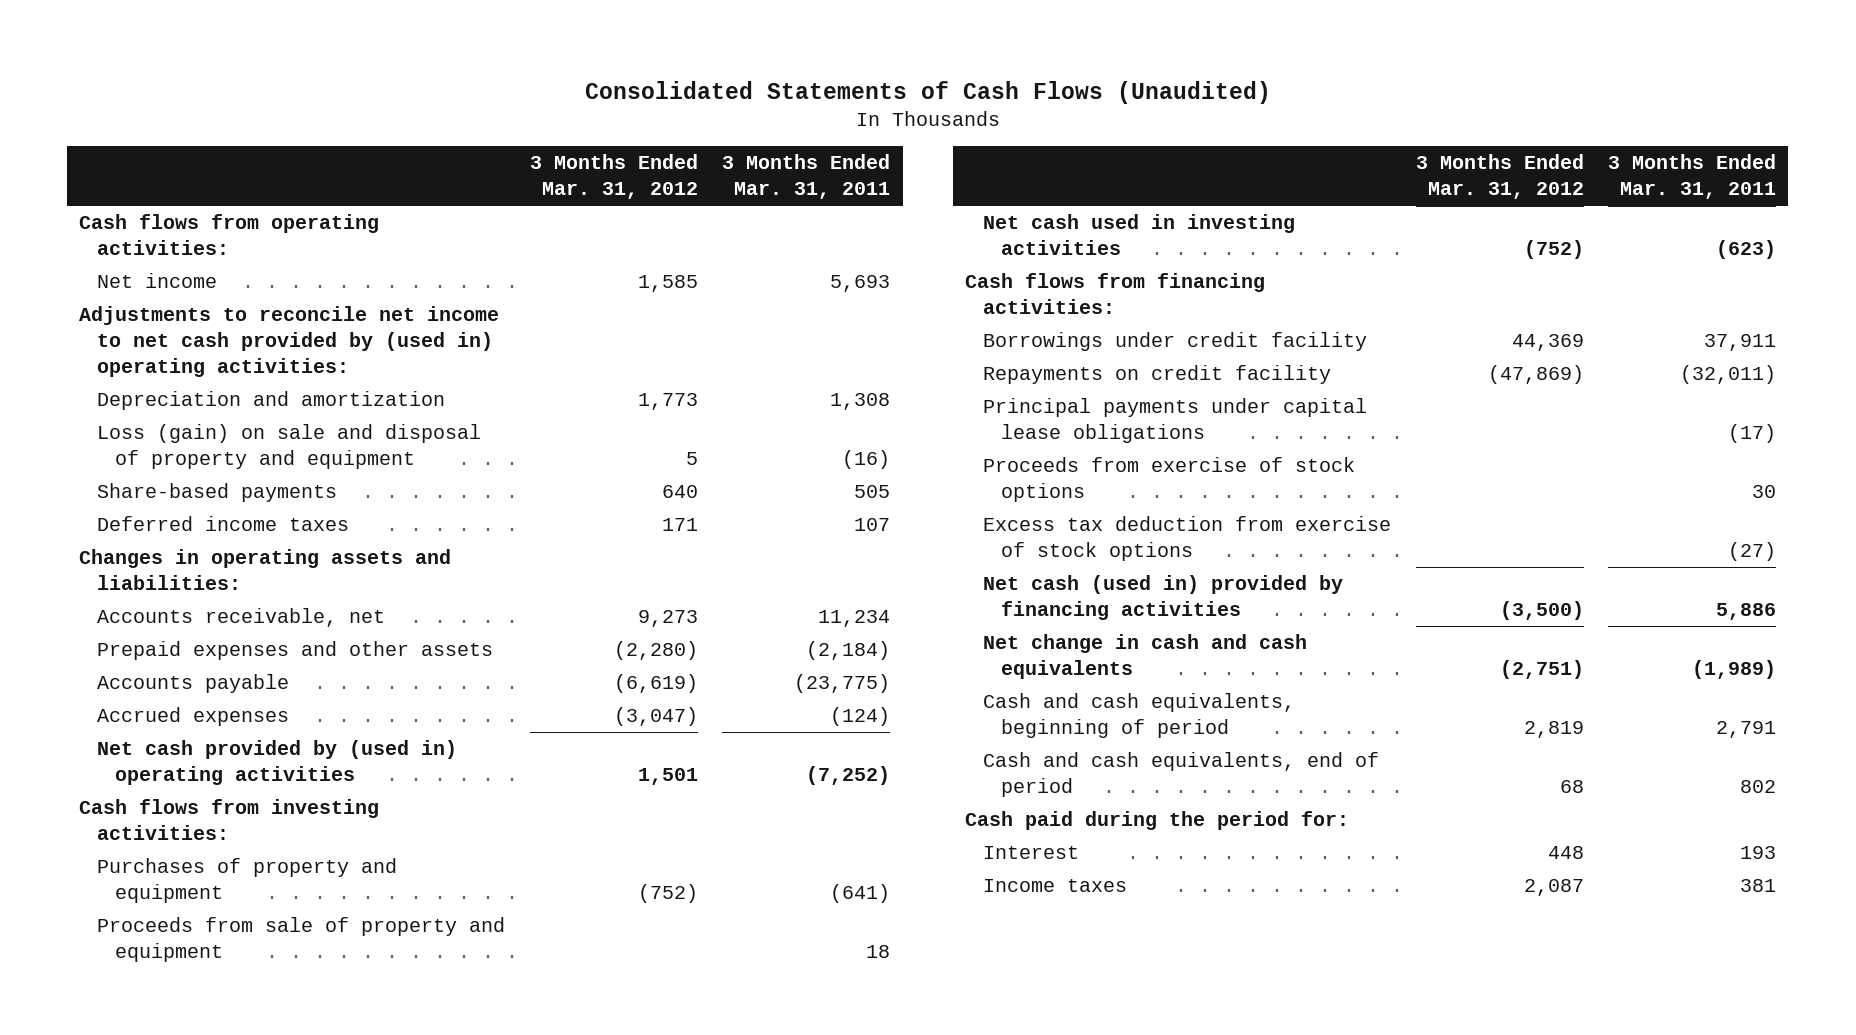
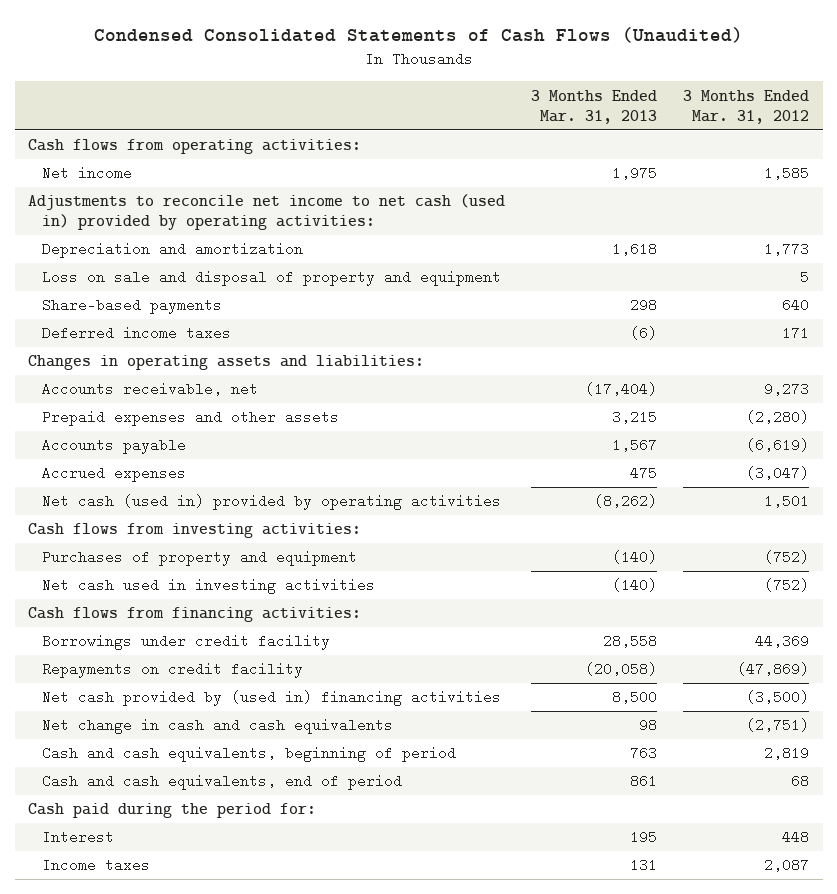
[584,80,1271,104] Consolidated Statements of Cash Flows (Unaudited) -> [93,27,743,44] Condensed Consolidated Statements of Cash Flows (Unaudited)
[722,154,891,200] 3 Months Ended Mar. 31, 2011 -> none
none -> [531,89,658,124] 3 Months Ended Mar. 31, 2013
[79,306,500,377] Adjustments to reconcile net income to net cash provided by (used in) operating activities: -> [27,194,505,231] Adjustments to reconcile net income to net cash (used in) provided by operating activities:
[97,424,482,470] Loss (gain) on sale and disposal of property and equipment -> [41,270,501,287] Loss on sale and disposal of property and equipment
[97,740,458,786] Net cash provided by (used in) operating activities -> [41,494,501,511] Net cash (used in) provided by operating activities
[97,917,506,963] Proceeds from sale of property and equipment -> none
[983,398,1368,444] Principal payments under capital lease obligations -> none
[983,457,1356,503] Proceeds from exercise of stock options -> none
[983,516,1392,562] Excess tax deduction from exercise of stock options -> none
[983,575,1344,621] Net cash (used in) provided by financing activities -> [41,690,501,707] Net cash provided by (used in) financing activities

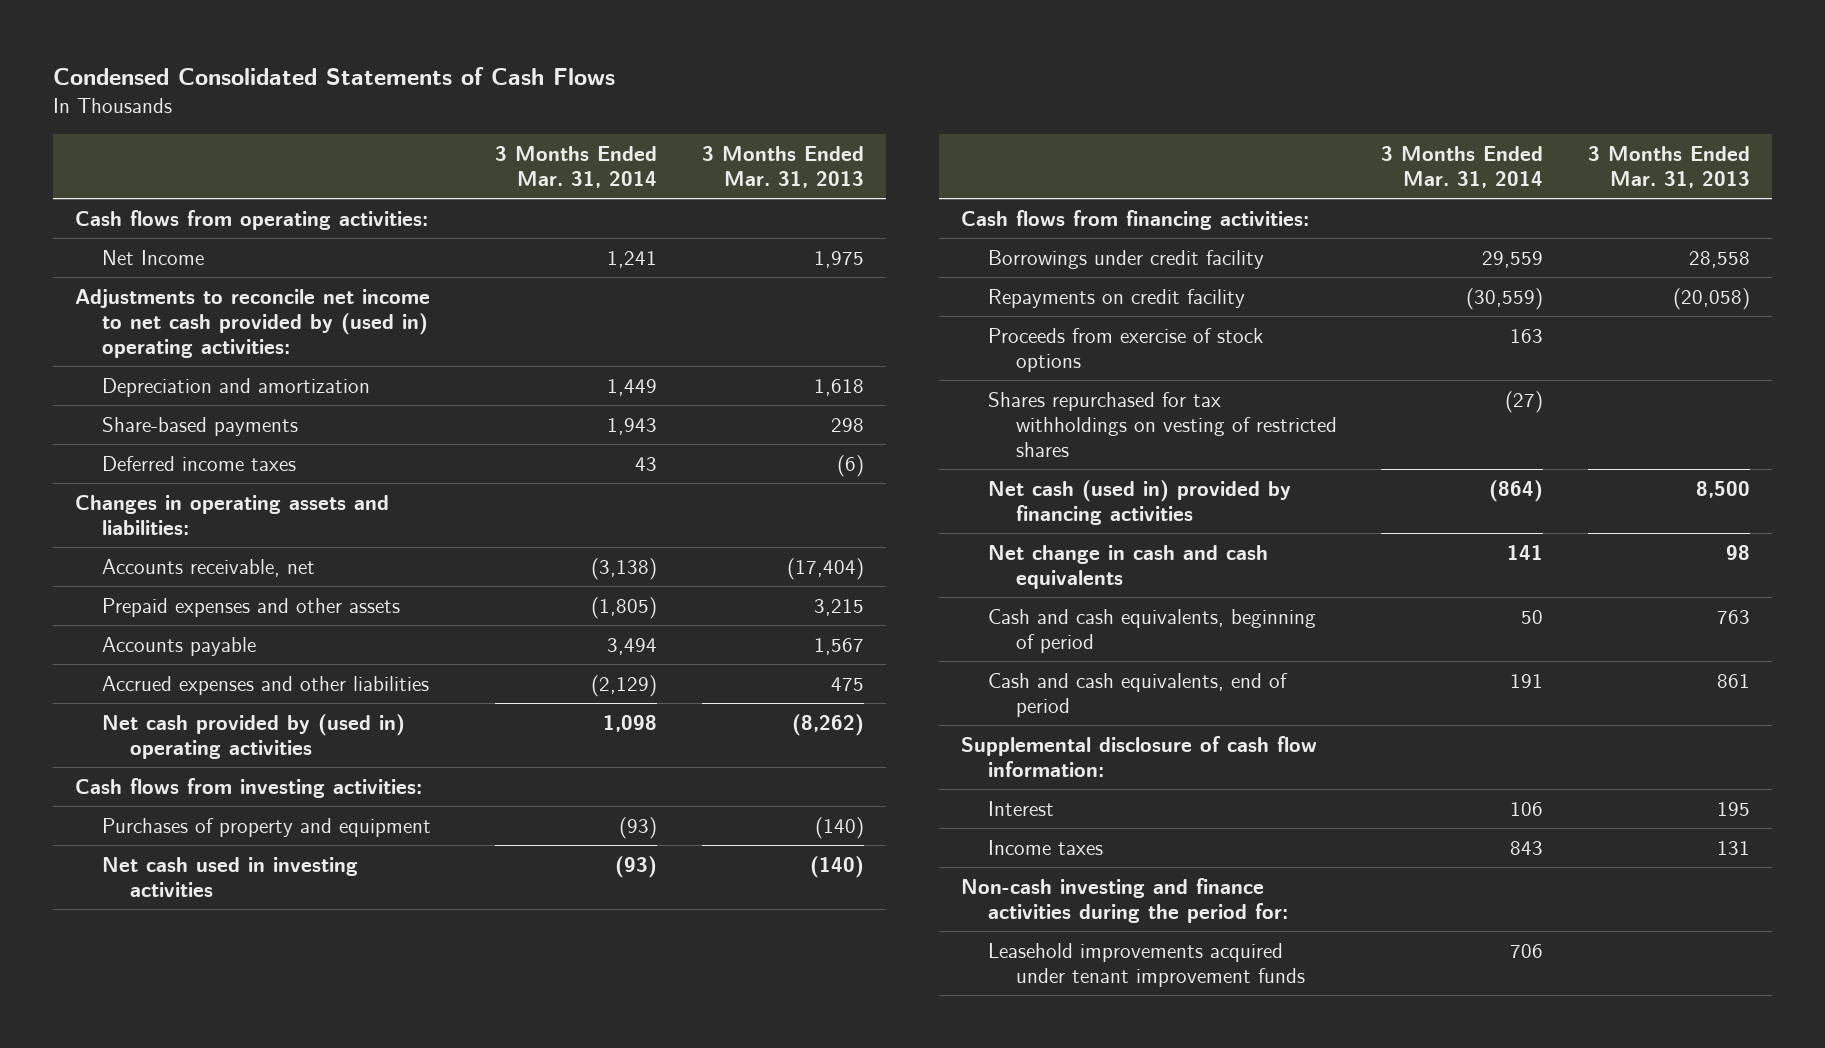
[93,27,743,44] Condensed Consolidated Statements of Cash Flows (Unaudited) -> [52,67,615,86] Condensed Consolidated Statements of Cash Flows
[683,89,810,124] 3 Months Ended Mar. 31, 2012 -> none
none -> [495,145,658,189] 3 Months Ended Mar. 31, 2014
[41,166,132,181] Net income -> [102,249,205,265] Net Income
[27,194,505,231] Adjustments to reconcile net income to net cash (used in) provided by operating activities: -> [74,288,430,358] Adjustments to reconcile net income to net cash provided by (used in) operating activities:
[41,270,501,287] Loss on sale and disposal of property and equipment -> none
[41,466,186,483] Accrued expenses -> [102,675,430,695] Accrued expenses and other liabilities
[41,494,501,511] Net cash (used in) provided by operating activities -> [102,713,406,759] Net cash provided by (used in) operating activities
none -> [988,327,1264,372] Proceeds from exercise of stock options
none -> [988,391,1337,457] Shares repurchased for tax withholdings on vesting of restricted shares
[41,690,501,707] Net cash provided by (used in) financing activities -> [988,479,1292,525] Net cash (used in) provided by financing activities
[27,803,316,819] Cash paid during the period for: -> none
none -> [960,735,1317,777] Supplemental disclosure of cash flow information:
none -> [960,877,1289,923] Non-cash investing and finance activities during the period for:
none -> [988,942,1305,987] Leasehold improvements acquired under tenant improvement funds

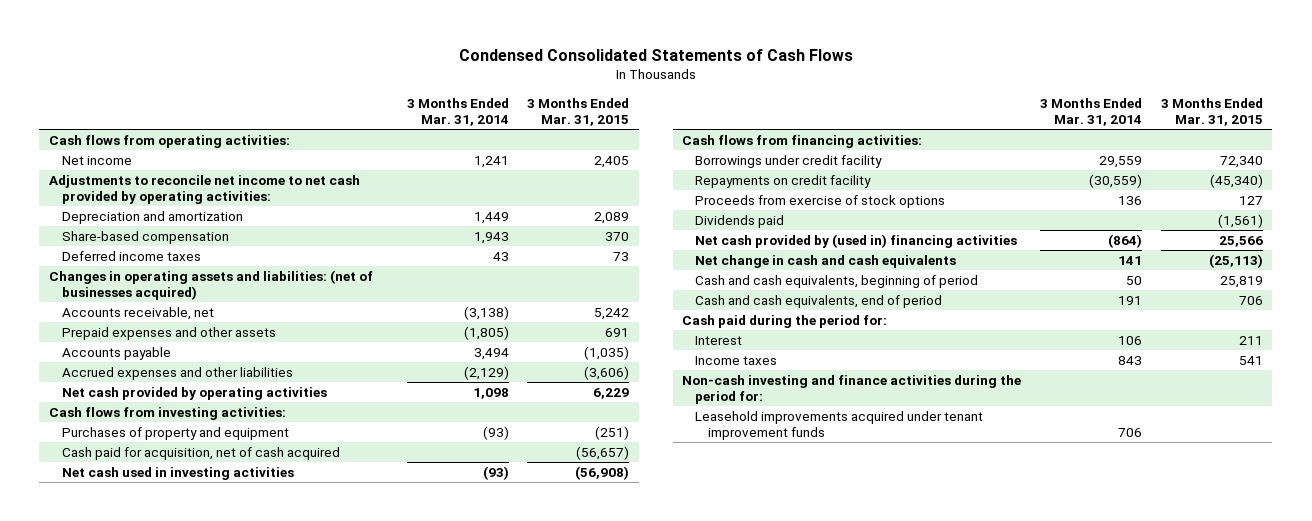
[701,145,864,189] 3 Months Ended Mar. 31, 2013 -> none
none -> [527,97,630,126] 3 Months Ended Mar. 31, 2015
[102,249,205,265] Net Income -> [61,155,132,165] Net income
[74,288,430,358] Adjustments to reconcile net income to net cash provided by (used in) operating activities: -> [48,174,360,205] Adjustments to reconcile net income to net cash provided by operating activities:
[102,416,299,436] Share-based payments -> [61,230,229,244] Share-based compensation
[74,494,389,535] Changes in operating assets and liabilities: -> [48,269,373,301] Changes in operating assets and liabilities: (net of businesses acquired)
[102,713,406,759] Net cash provided by (used in) operating activities -> [61,386,327,400] Net cash provided by operating activities
none -> [61,446,340,460] Cash paid for acquisition, net of cash acquired
[988,391,1337,457] Shares repurchased for tax withholdings on vesting of restricted shares -> none
[1510,328,1544,343] 163 -> [1118,195,1143,205] 136
none -> [695,214,785,228] Dividends paid
[988,479,1292,525] Net cash (used in) provided by financing activities -> [695,233,1018,248] Net cash provided by (used in) financing activities
[960,735,1317,777] Supplemental disclosure of cash flow information: -> none
none -> [682,314,888,328] Cash paid during the period for:

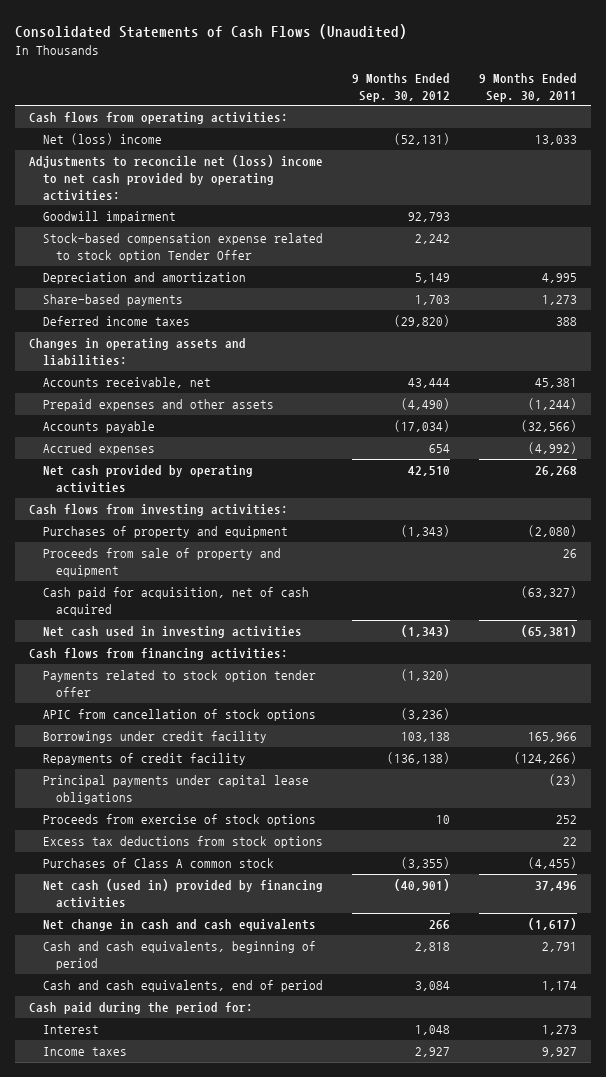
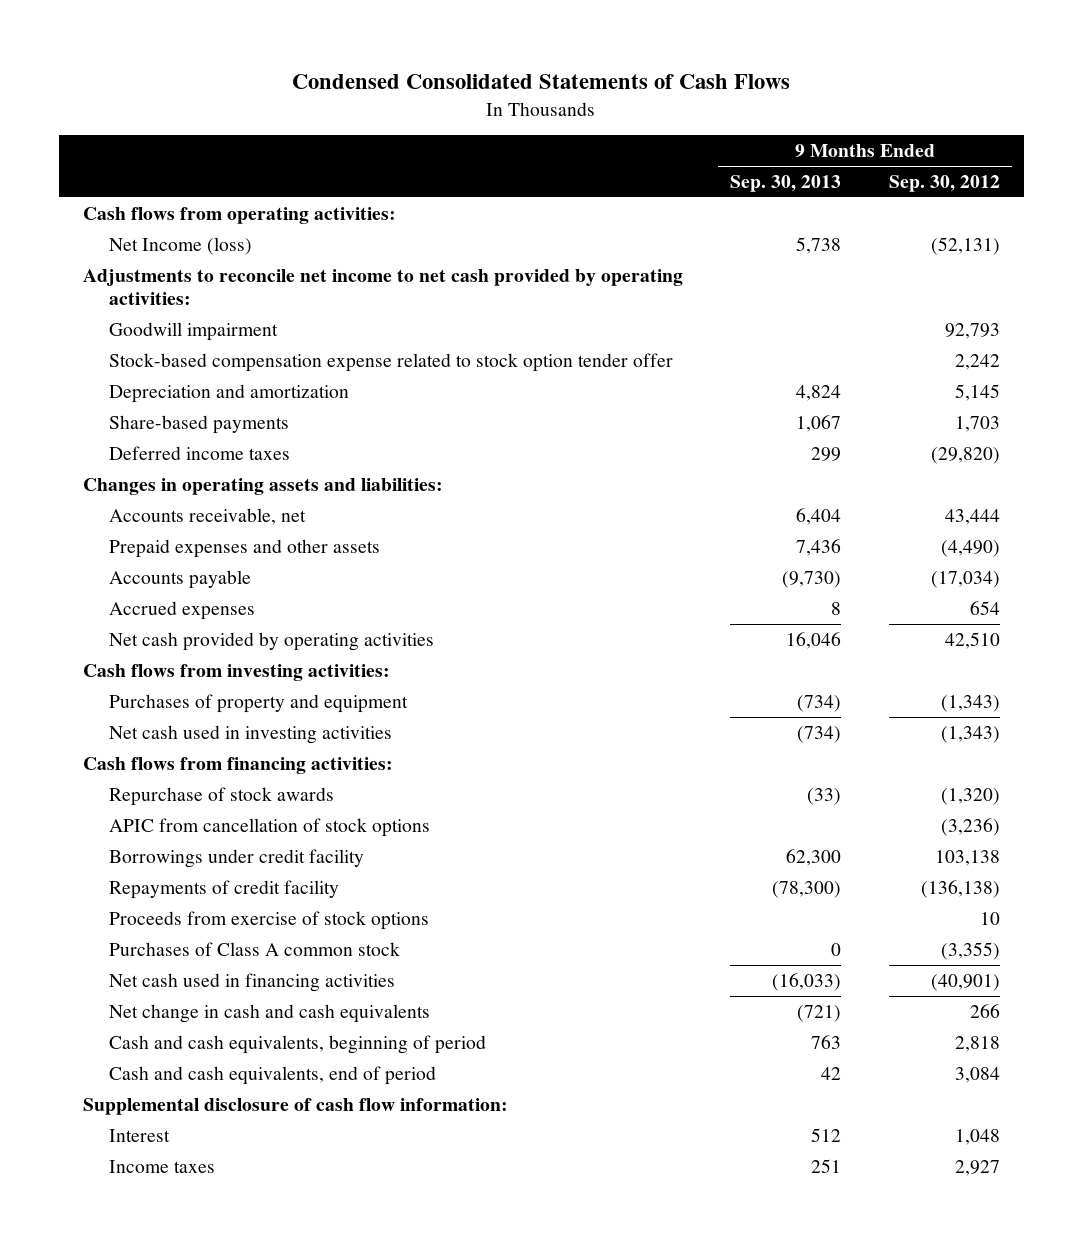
[15,23,408,39] Consolidated Statements of Cash Flows (Unaudited) -> [292,74,791,90] Condensed Consolidated Statements of Cash Flows
[478,72,577,102] 9 Months Ended Sep. 30, 2011 -> none
none -> [730,174,842,192] Sep. 30, 2013
[42,133,162,146] Net (loss) income -> [109,236,253,255] Net Income (loss)
[29,155,324,201] Adjustments to reconcile net (loss) income to net cash provided by operating activities: -> [82,268,683,306] Adjustments to reconcile net income to net cash provided by operating activities:
[42,233,323,262] Stock-based compensation expense related to stock option Tender Offer -> [109,352,674,372] Stock-based compensation expense related to stock option tender offer
[414,273,450,284] 5,149 -> [954,383,1000,401] 5,145
[42,548,281,577] Proceeds from sale of property and equipment -> none
[42,587,309,616] Cash paid for acquisition, net of cash acquired -> none
[42,670,316,697] Payments related to stock option tender offer -> [109,786,335,806] Repurchase of stock awards
[42,775,309,804] Principal payments under capital lease obligations -> none
[42,836,323,849] Excess tax deductions from stock options -> none
[42,879,323,908] Net cash (used in) provided by financing activities -> [109,972,396,992] Net cash used in financing activities
[29,1002,254,1015] Cash paid during the period for: -> none
none -> [82,1097,508,1115] Supplemental disclosure of cash flow information:

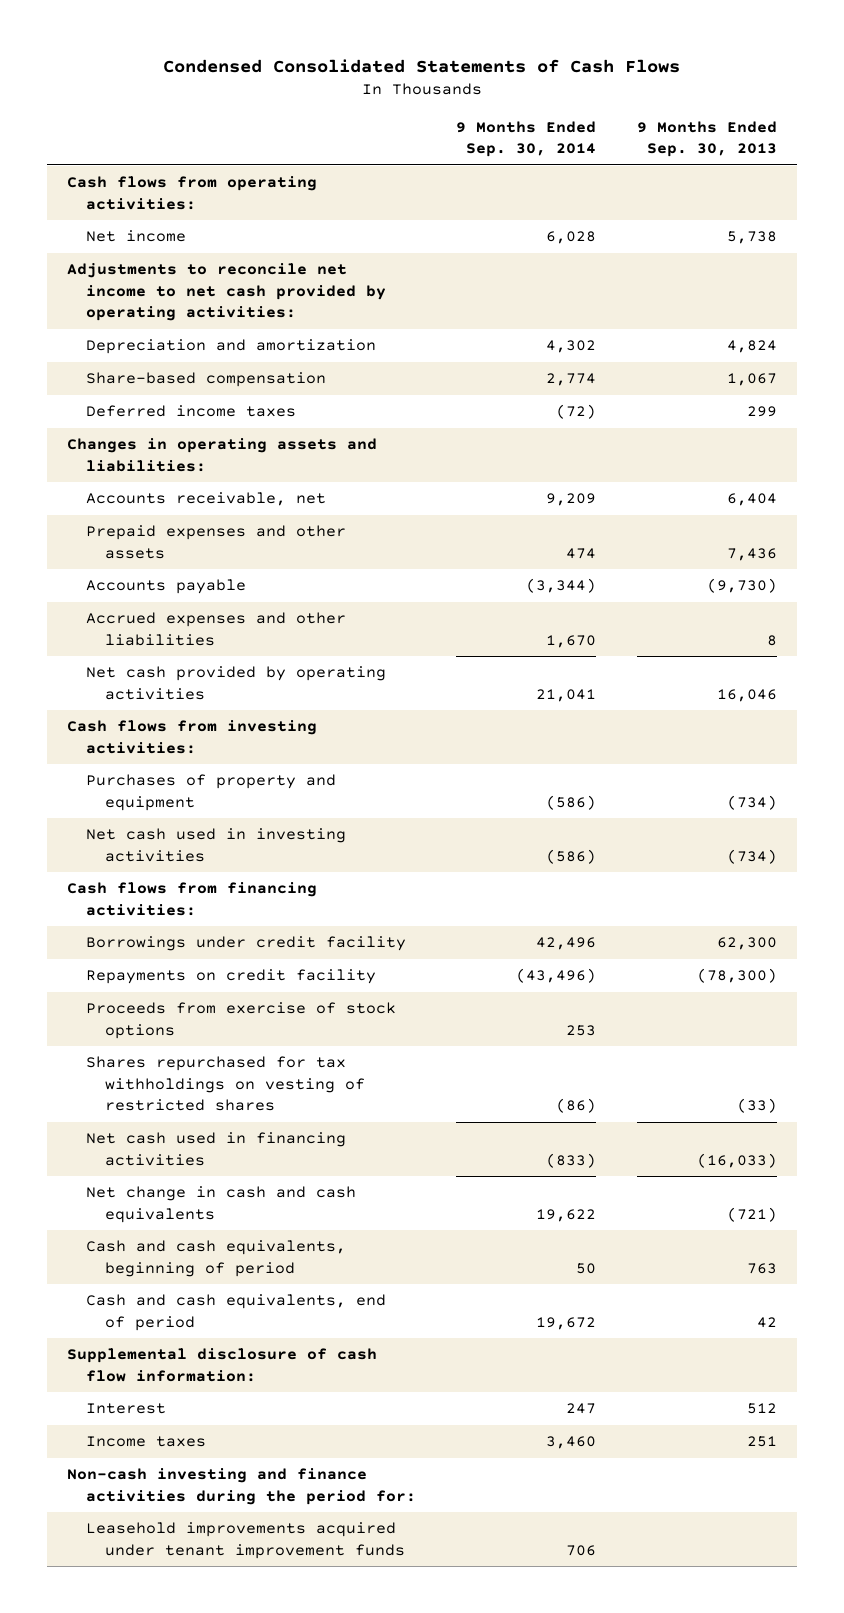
[888,174,1000,192] Sep. 30, 2012 -> none
none -> [456,120,597,158] 9 Months Ended Sep. 30, 2014
[109,236,253,255] Net Income (loss) -> [85,230,186,243] Net income
[109,321,279,341] Goodwill impairment -> none
[109,352,674,372] Stock-based compensation expense related to stock option tender offer -> none
[109,414,290,434] Share-based payments -> [85,372,326,388] Share-based compensation
[109,600,256,620] Accrued expenses -> [85,612,346,646] Accrued expenses and other liabilities
[109,786,335,806] Repurchase of stock awards -> none
[109,817,431,837] APIC from cancellation of stock options -> none
[109,879,340,899] Repayments of credit facility -> [85,969,376,985] Repayments on credit facility
[109,941,401,956] Purchases of Class A common stock -> none
none -> [85,1056,365,1111] Shares repurchased for tax withholdings on vesting of restricted shares
none -> [66,1468,416,1505] Non-cash investing and finance activities during the period for:
none -> [85,1522,405,1559] Leasehold improvements acquired under tenant improvement funds

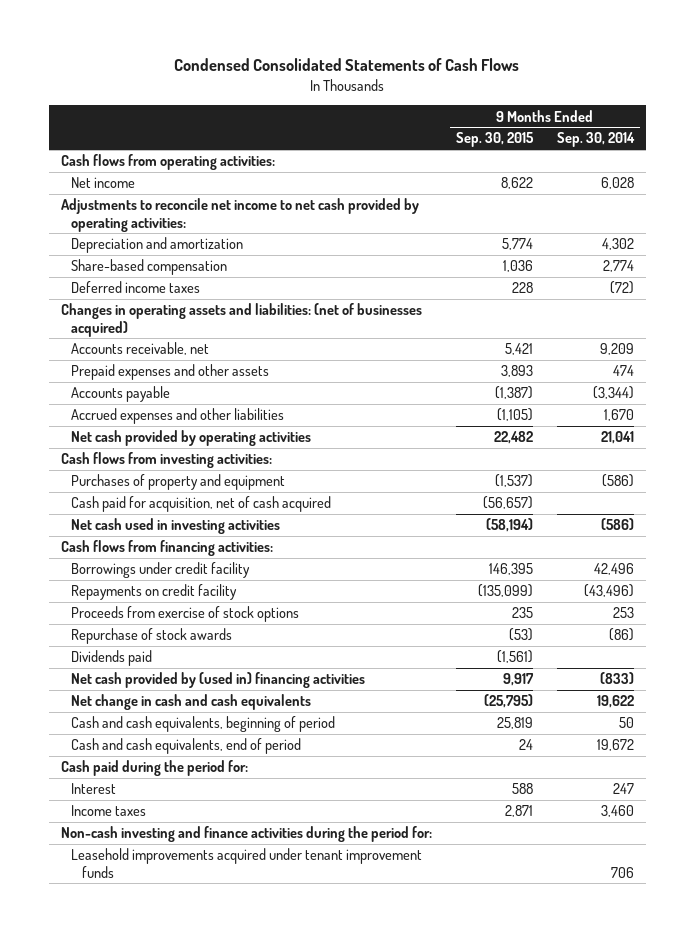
[636,120,777,158] 9 Months Ended Sep. 30, 2013 -> none
none -> [455,132,534,148] Sep. 30, 2015
[66,438,377,472] Changes in operating assets and liabilities: -> [60,303,422,337] Changes in operating assets and liabilities: (net of businesses acquired)
none -> [71,496,332,513] Cash paid for acquisition, net of cash acquired
[85,1056,365,1111] Shares repurchased for tax withholdings on vesting of restricted shares -> none
none -> [71,628,233,645] Repurchase of stock awards
none -> [71,650,153,667] Dividends paid
[85,1132,346,1166] Net cash used in financing activities -> [71,672,366,689] Net cash provided by (used in) financing activities
[66,1348,377,1382] Supplemental disclosure of cash flow information: -> none
none -> [60,760,248,777] Cash paid during the period for:

